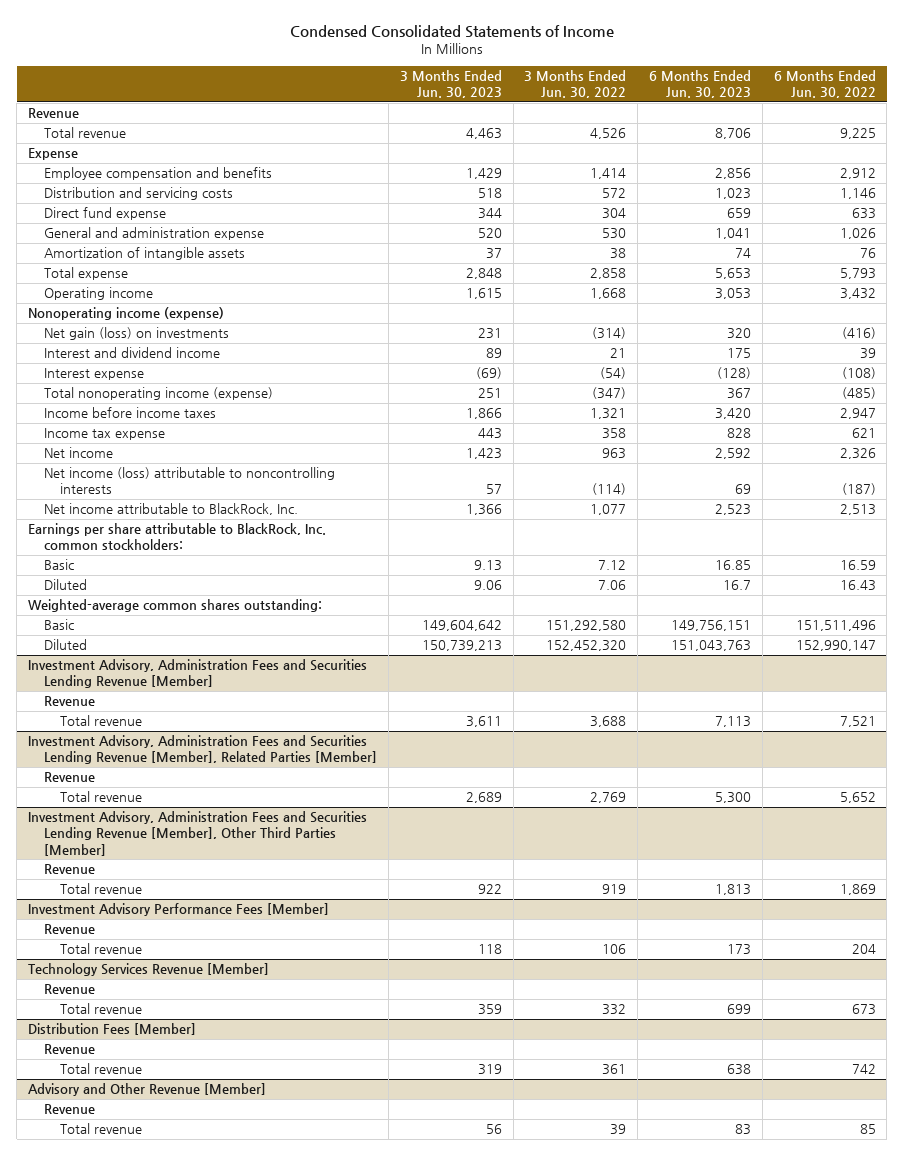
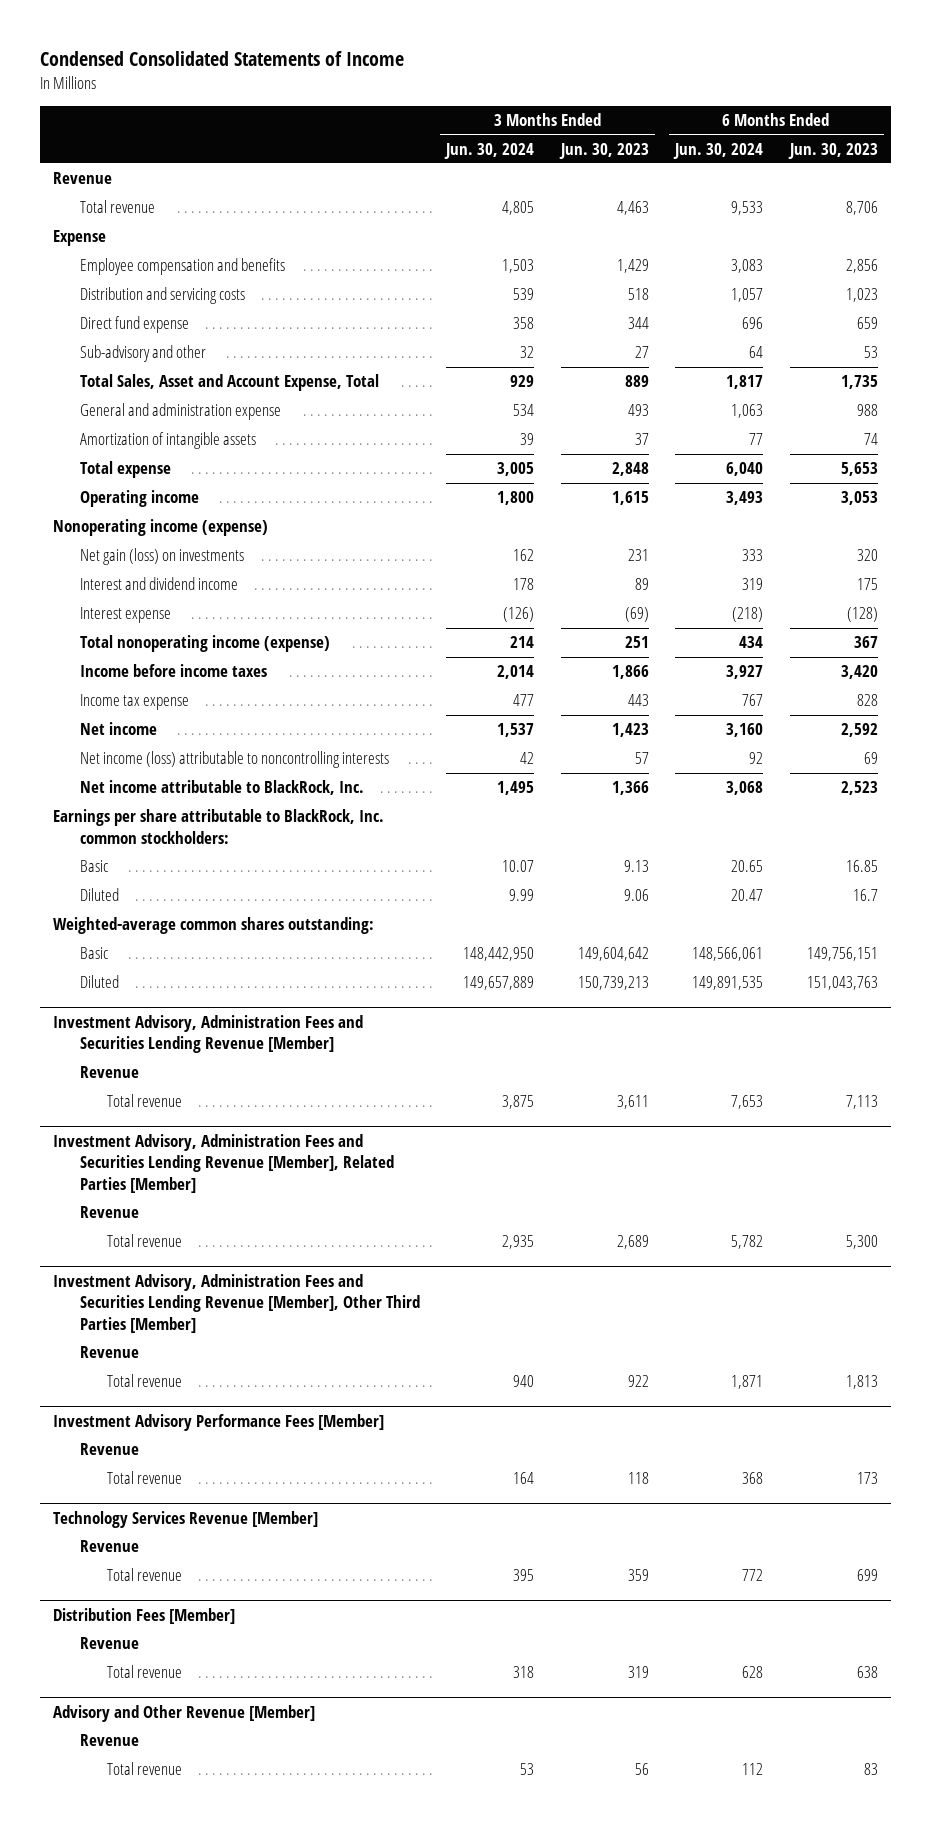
[524,70,627,99] 3 Months Ended Jun. 30, 2022 -> none
[773,70,876,99] 6 Months Ended Jun. 30, 2022 -> none
none -> [444,142,535,159] Jun. 30, 2024
none -> [673,142,764,159] Jun. 30, 2024
none -> [79,345,206,363] Sub-advisory and other
none -> [79,374,379,392] Total Sales, Asset and Account Expense, Total
[477,228,502,239] 520 -> [627,404,649,417] 493
[715,228,752,240] 1,041 -> [856,404,878,417] 988

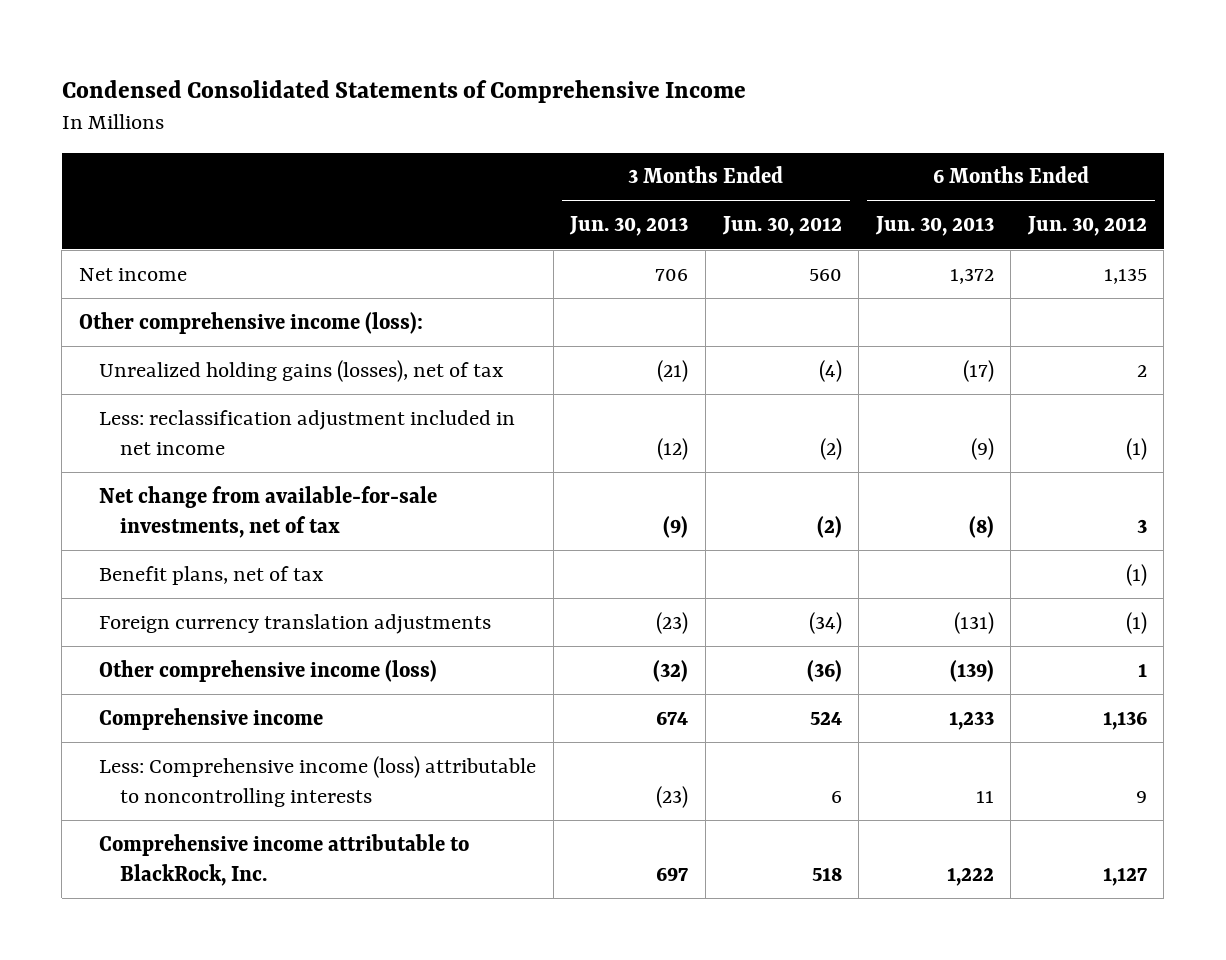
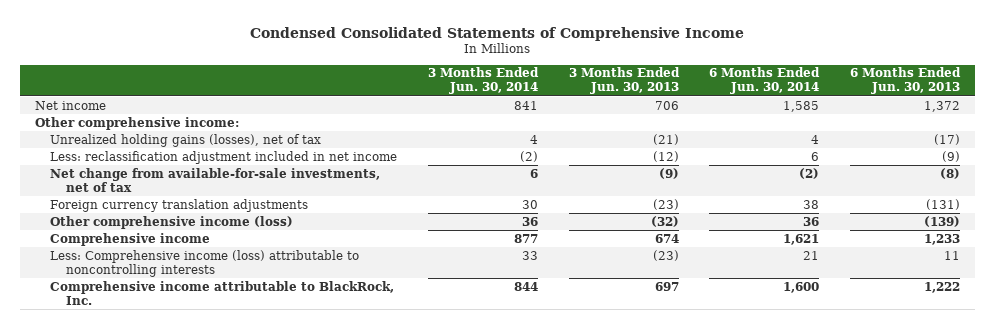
[721,216,842,237] Jun. 30, 2012 -> none
[1026,216,1147,237] Jun. 30, 2012 -> none
none -> [428,67,540,95] 3 Months Ended Jun. 30, 2014
none -> [709,67,821,95] 6 Months Ended Jun. 30, 2014
[78,311,423,334] Other comprehensive income (loss): -> [35,116,240,130] Other comprehensive income:
[99,565,324,585] Benefit plans, net of tax -> none

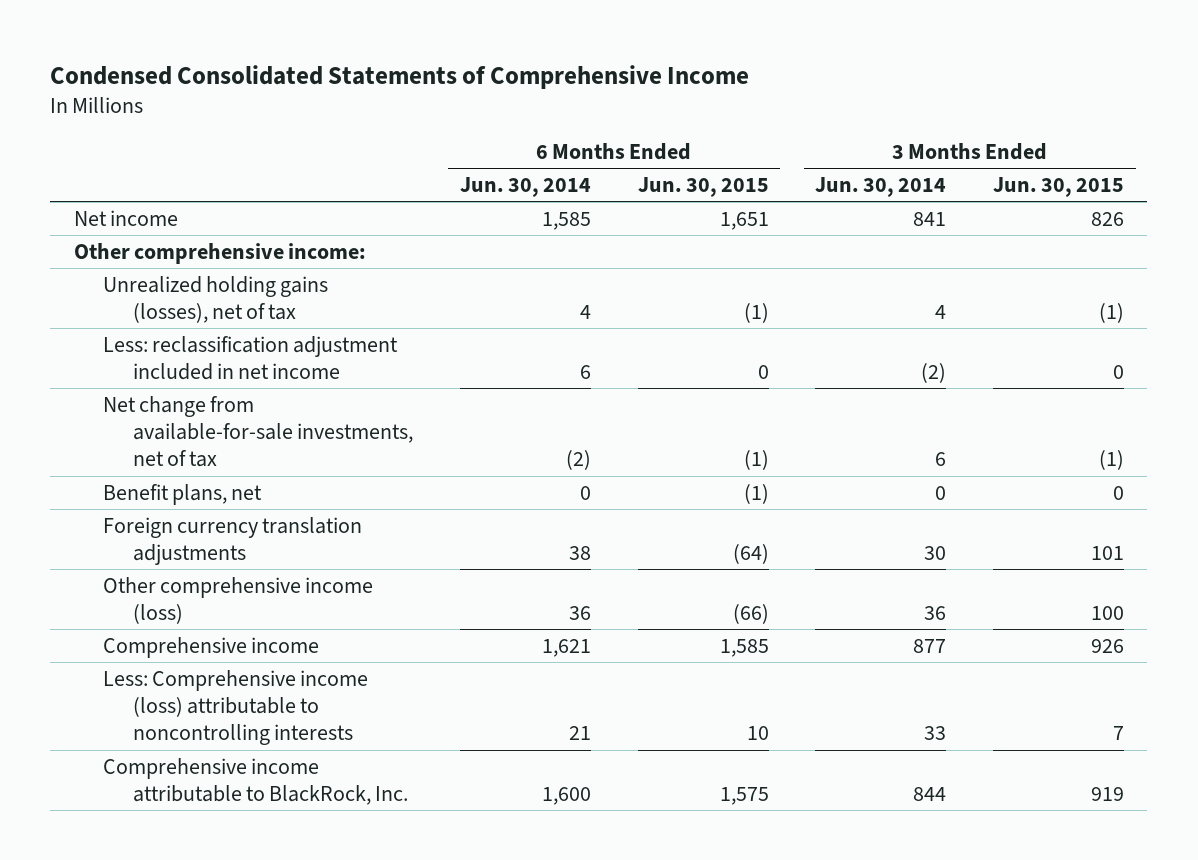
[568,67,680,95] 3 Months Ended Jun. 30, 2013 -> none
[849,67,961,95] 6 Months Ended Jun. 30, 2013 -> none
none -> [637,176,769,197] Jun. 30, 2015
none -> [993,176,1125,197] Jun. 30, 2015
none -> [103,483,263,505] Benefit plans, net

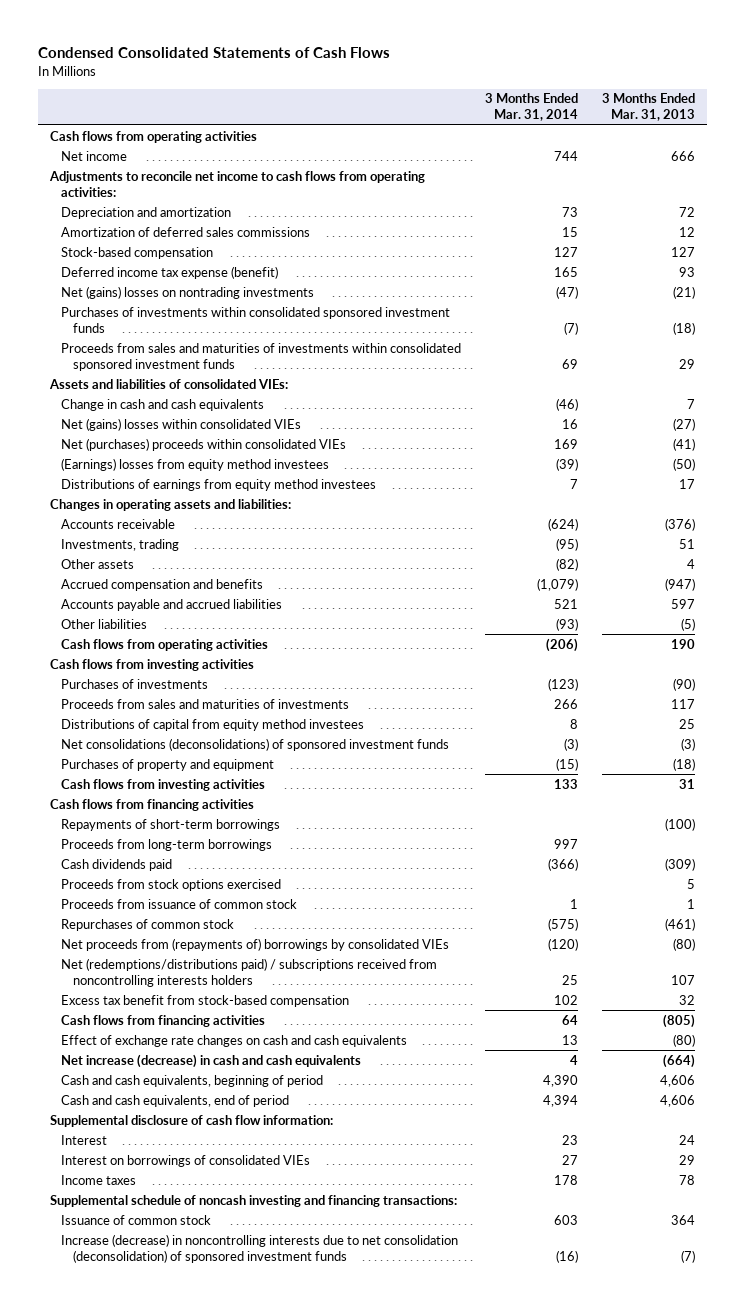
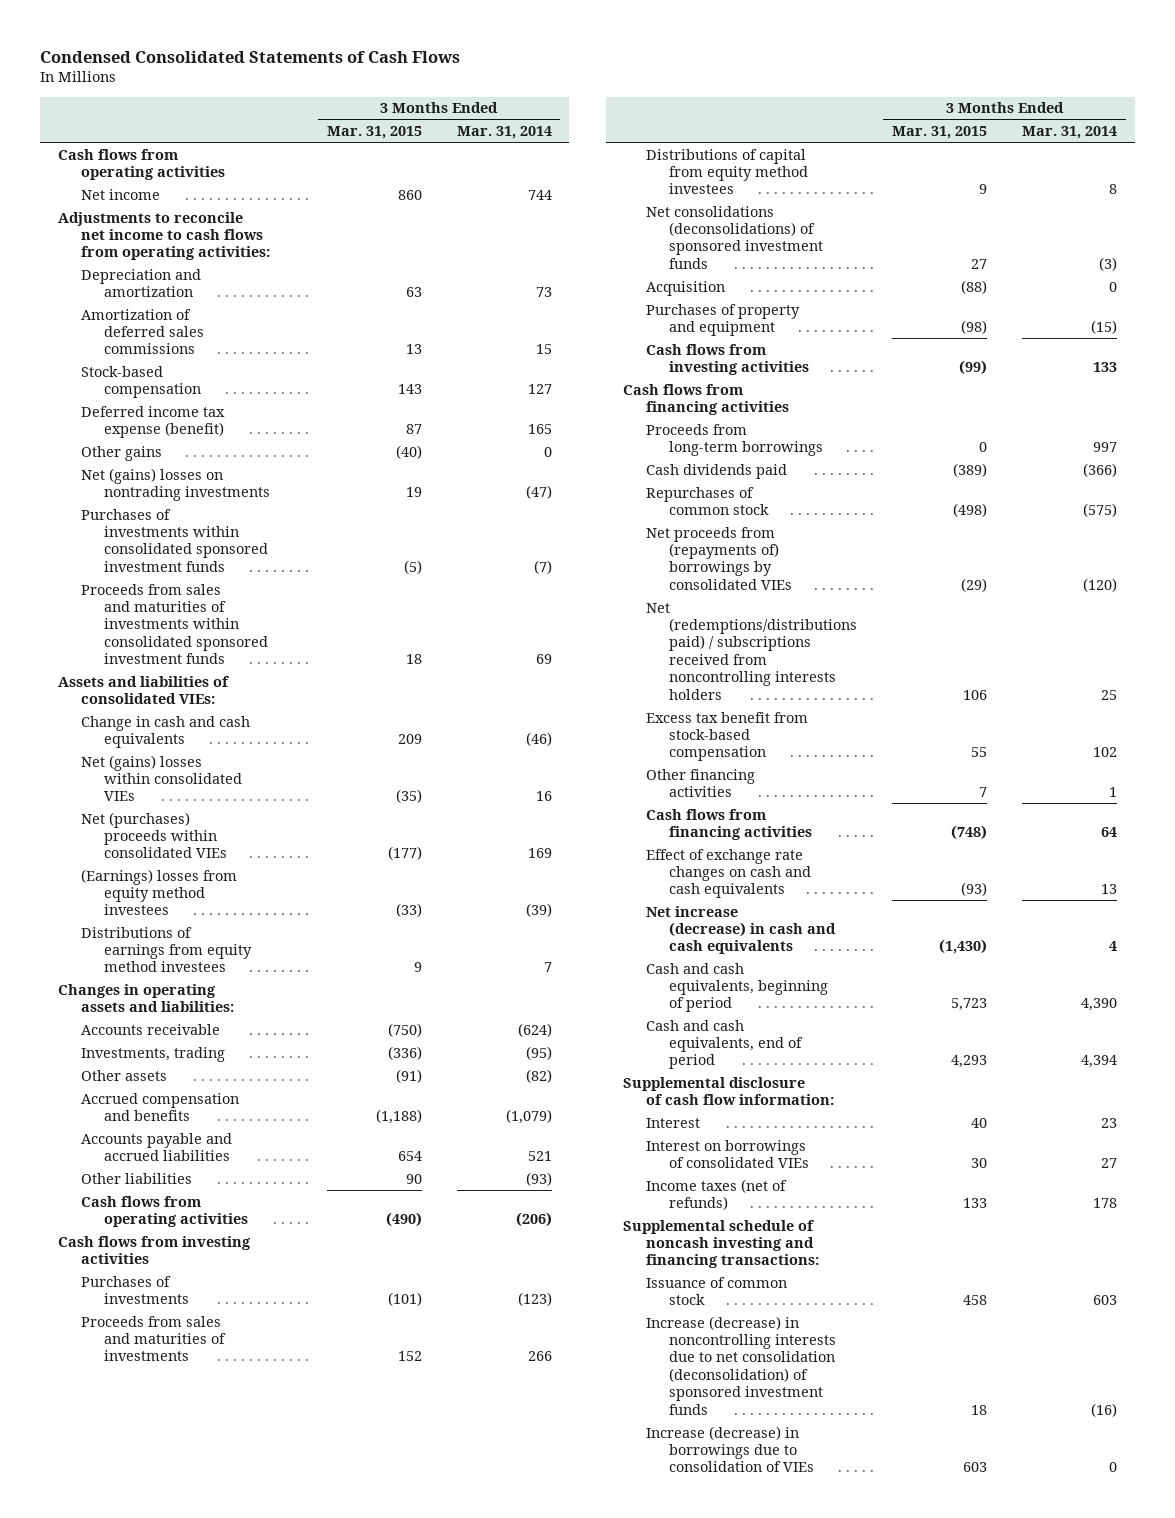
[601,93,695,122] 3 Months Ended Mar. 31, 2013 -> none
none -> [326,125,422,139] Mar. 31, 2015
none -> [80,445,162,461] Other gains
none -> [646,280,726,296] Acquisition
[61,818,281,831] Repayments of short-term borrowings -> none
[61,878,282,891] Proceeds from stock options exercised -> none
[61,898,298,909] Proceeds from issuance of common stock -> none
none -> [646,768,756,797] Other financing activities
[61,1174,137,1185] Income taxes -> [646,1178,788,1210] Income taxes (net of refunds)
none -> [646,1425,814,1473] Increase (decrease) in borrowings due to consolidation of VIEs

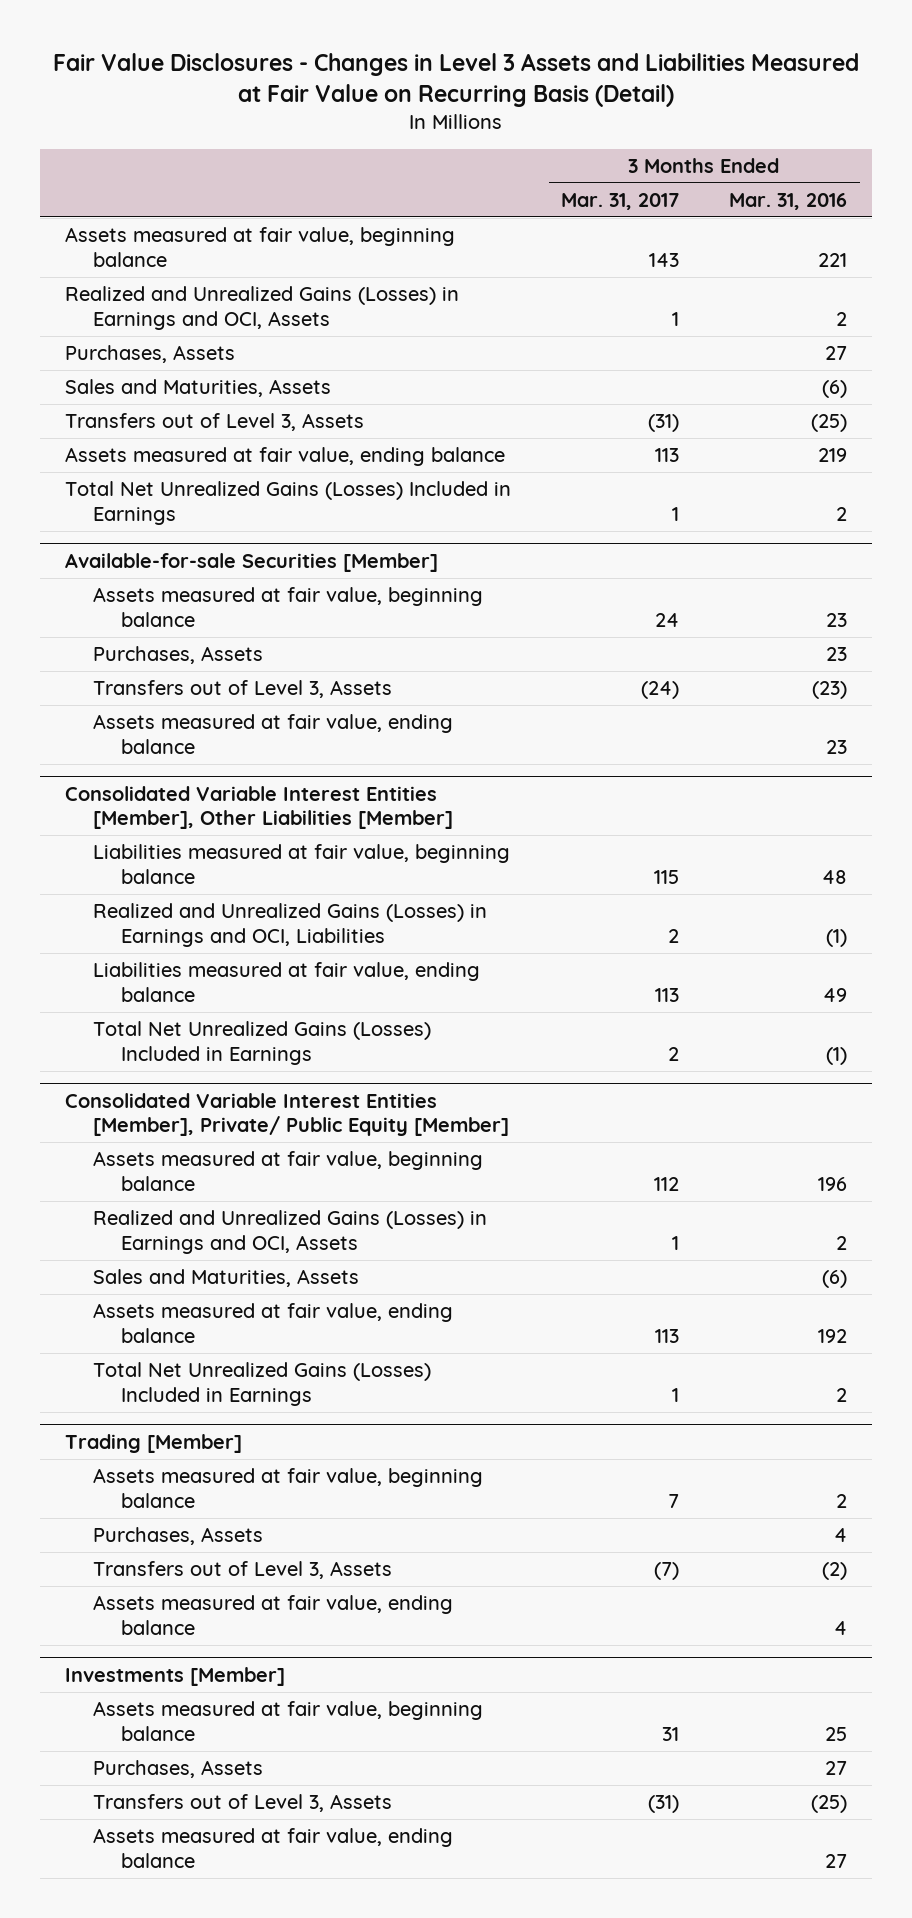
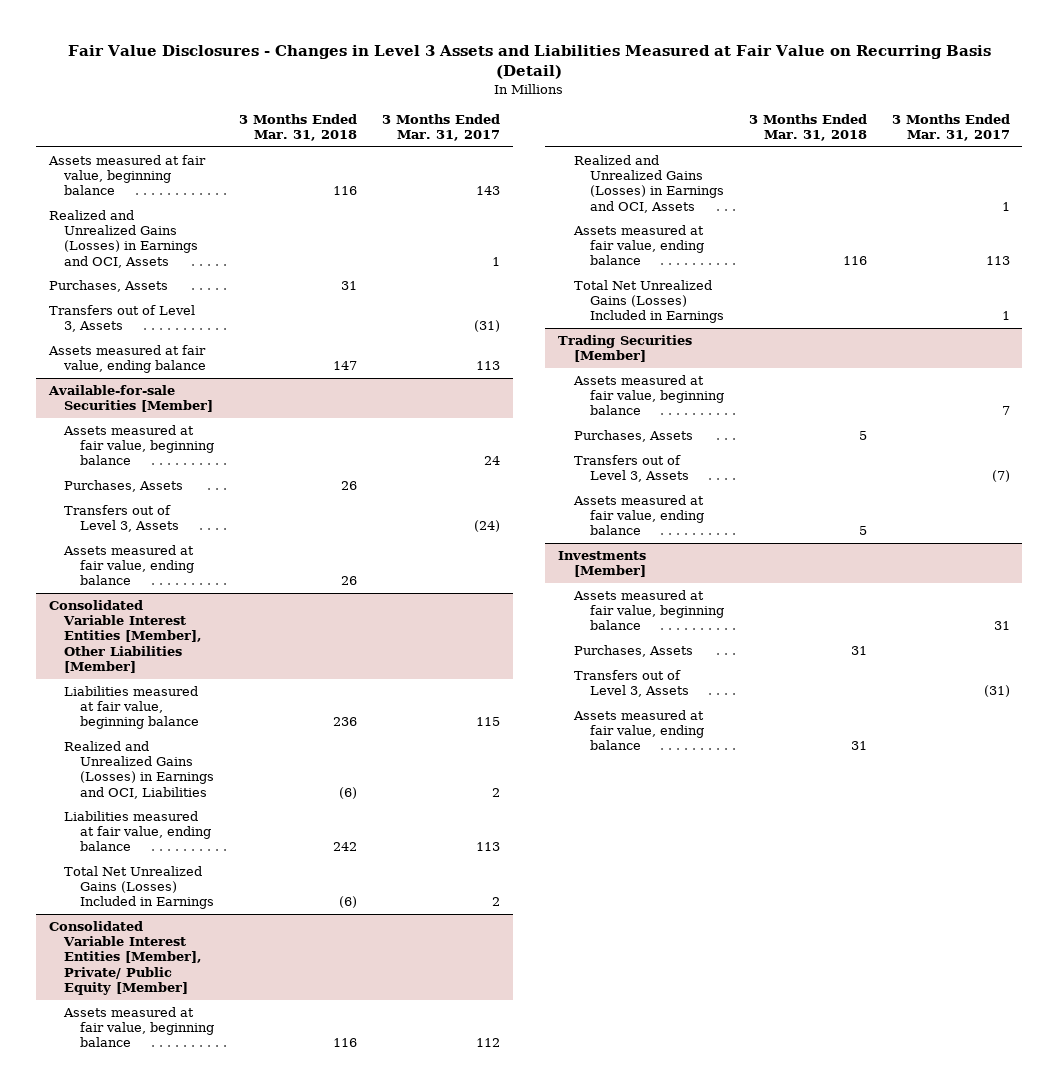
[729,192,848,210] Mar. 31, 2016 -> none
none -> [239,113,358,142] 3 Months Ended Mar. 31, 2018
[65,379,332,398] Sales and Maturities, Assets -> none
[65,481,512,525] Total Net Unrealized Gains (Losses) Included in Earnings -> none
[92,1269,359,1288] Sales and Maturities, Assets -> none
[65,1433,243,1453] Trading [Member] -> [557,335,692,363] Trading Securities [Member]

